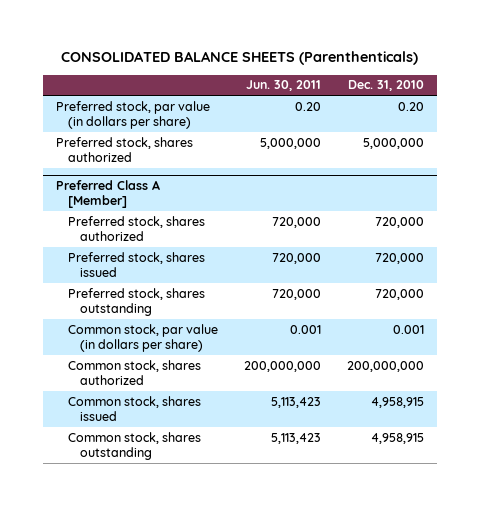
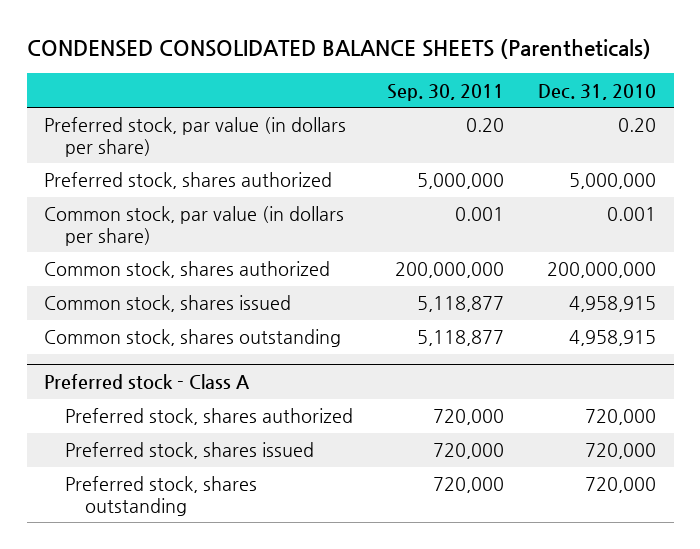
[60,51,418,66] CONSOLIDATED BALANCE SHEETS (Parenthenticals) -> [26,39,651,60] CONDENSED CONSOLIDATED BALANCE SHEETS (Parentheticals)
[245,80,321,92] Jun. 30, 2011 -> none
none -> [386,83,504,101] Sep. 30, 2011
[55,180,160,209] Preferred Class A [Member] -> none
[67,215,205,241] Preferred stock, shares authorized -> none
[67,251,205,277] Preferred stock, shares issued -> none
[67,287,205,316] Preferred stock, shares outstanding -> none
none -> [44,374,251,391] Preferred stock - Class A
none -> [64,408,353,426] Preferred stock, shares authorized
none -> [64,442,314,460] Preferred stock, shares issued
none -> [64,476,257,516] Preferred stock, shares outstanding

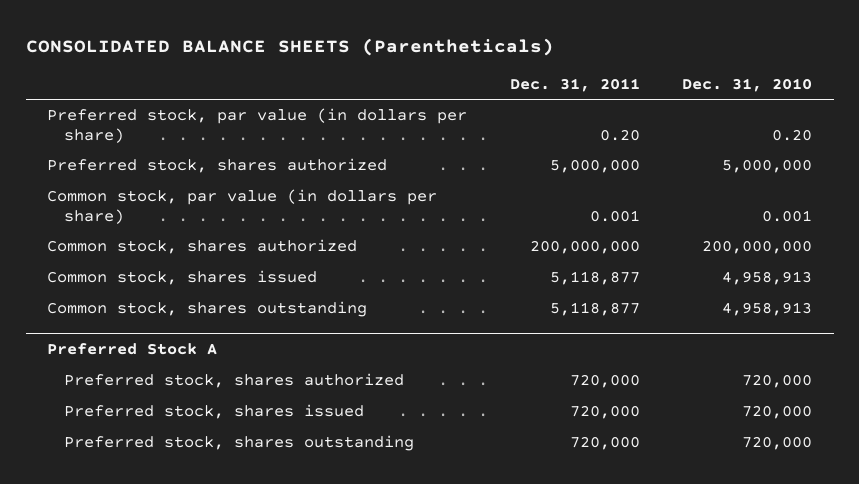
[26,39,651,60] CONDENSED CONSOLIDATED BALANCE SHEETS (Parentheticals) -> [25,37,554,56] CONSOLIDATED BALANCE SHEETS (Parentheticals)
[386,83,504,101] Sep. 30, 2011 -> none
none -> [509,77,640,92] Dec. 31, 2011
[569,296,657,313] 4,958,915 -> [722,271,813,286] 4,958,913
[569,330,657,347] 4,958,915 -> [722,302,813,317] 4,958,913
[44,374,251,391] Preferred stock - Class A -> [46,343,217,356] Preferred Stock A

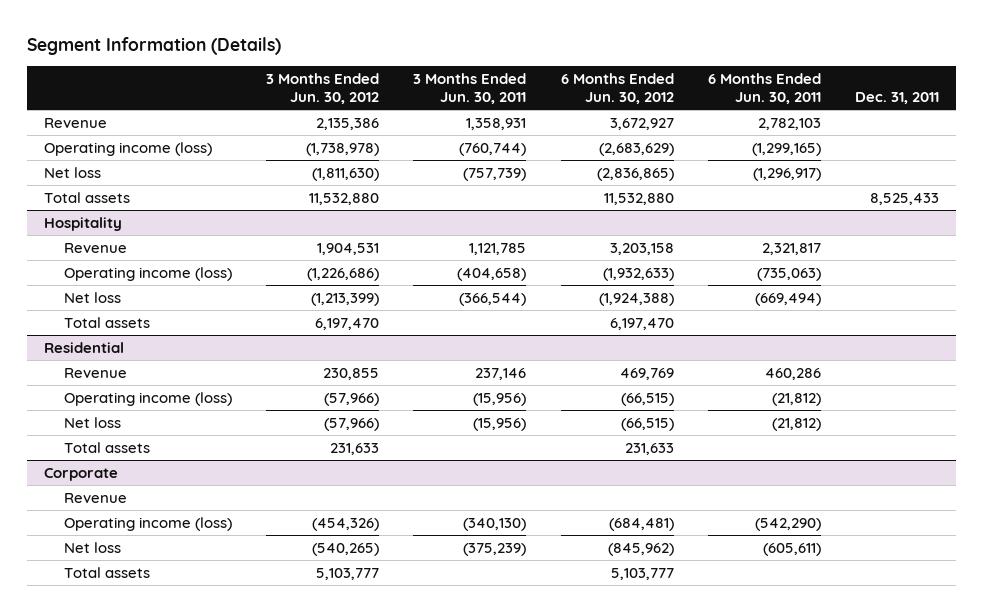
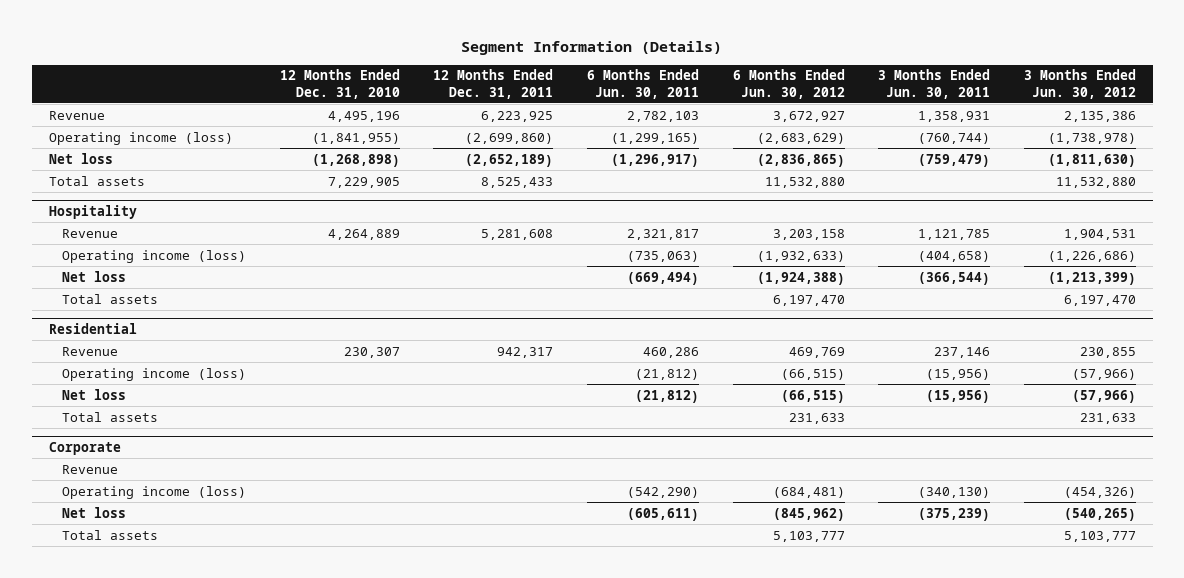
[854,92,939,105] Dec. 31, 2011 -> none
none -> [279,69,400,99] 12 Months Ended Dec. 31, 2010
none -> [433,69,554,99] 12 Months Ended Dec. 31, 2011
[463,167,527,181] (757,739) -> [918,153,991,167] (759,479)

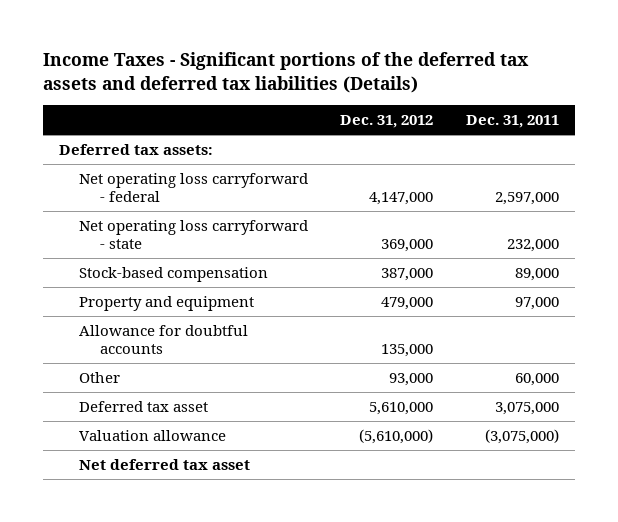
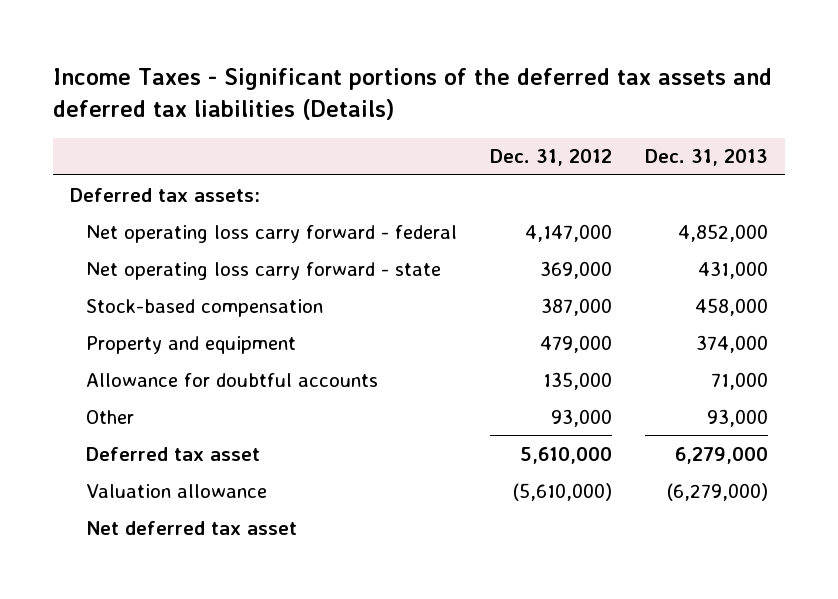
[465,114,559,128] Dec. 31, 2011 -> none
none -> [645,149,769,167] Dec. 31, 2013
[79,173,309,202] Net operating loss carryforward - federal -> [85,224,457,243] Net operating loss carry forward - federal
[79,220,309,249] Net operating loss carryforward - state -> [85,261,441,280] Net operating loss carry forward - state

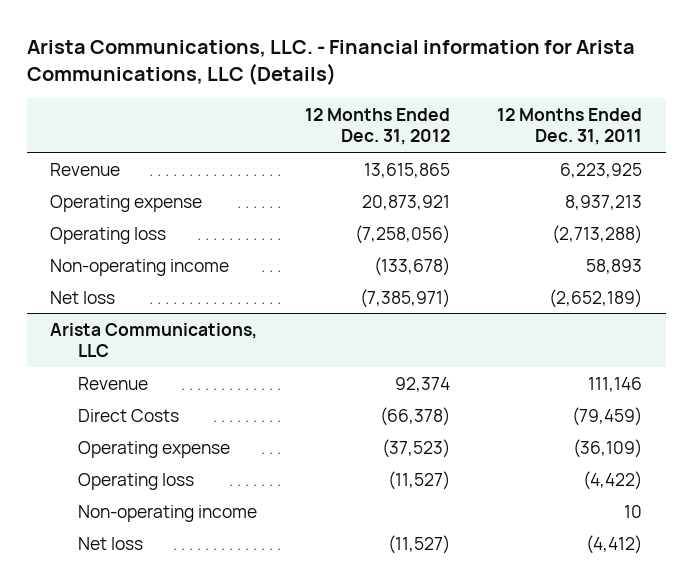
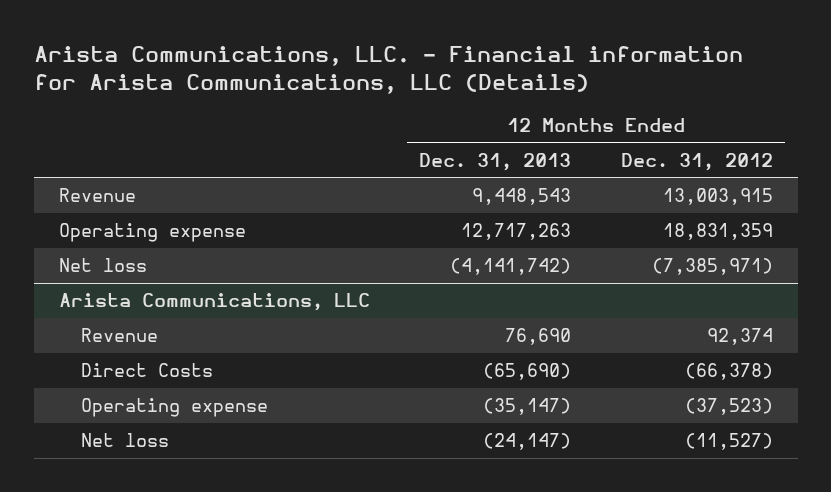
[497,108,643,146] 12 Months Ended Dec. 31, 2011 -> none
none -> [419,153,572,172] Dec. 31, 2013
[50,226,167,244] Operating loss -> none
[50,258,230,276] Non-operating income -> none
[363,162,450,178] 13,615,865 -> [662,188,773,206] 13,003,915
[361,194,450,210] 20,873,921 -> [662,223,773,241] 18,831,359
[77,472,194,490] Operating loss -> none
[77,504,257,522] Non-operating income -> none

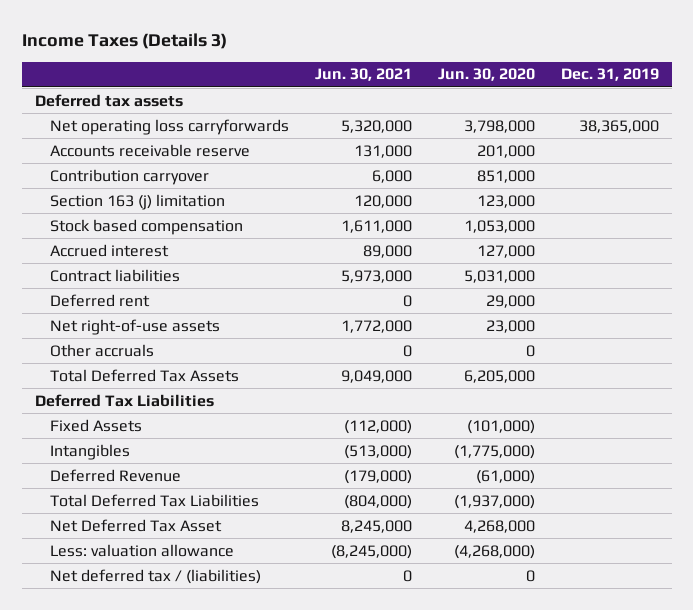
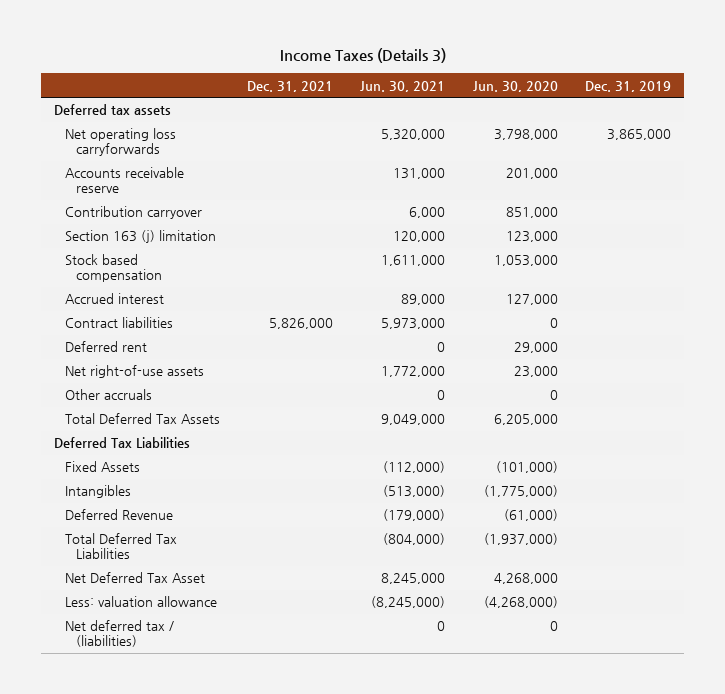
none -> [247,80,334,92] Dec. 31, 2021
[578,119,659,133] 38,365,000 -> [606,129,671,141] 3,865,000
[463,269,535,283] 5,031,000 -> [549,318,558,329] 0

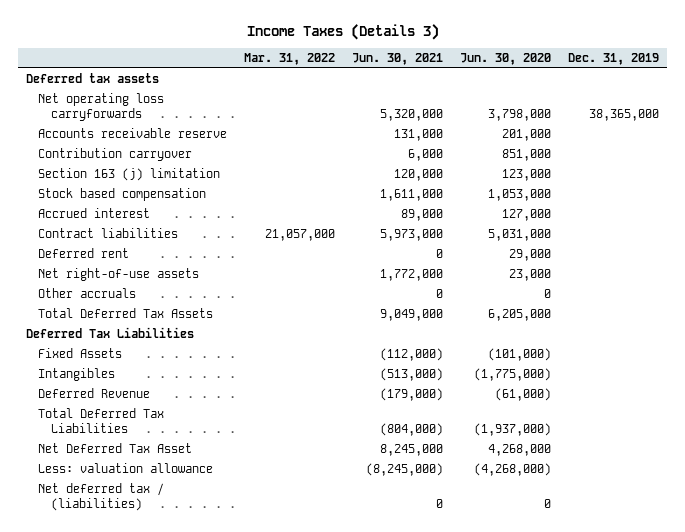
[247,80,334,92] Dec. 31, 2021 -> none
none -> [244,53,336,66] Mar. 31, 2022
[606,129,671,141] 3,865,000 -> [588,108,659,121] 38,365,000
[549,318,558,329] 0 -> [487,229,551,242] 5,031,000

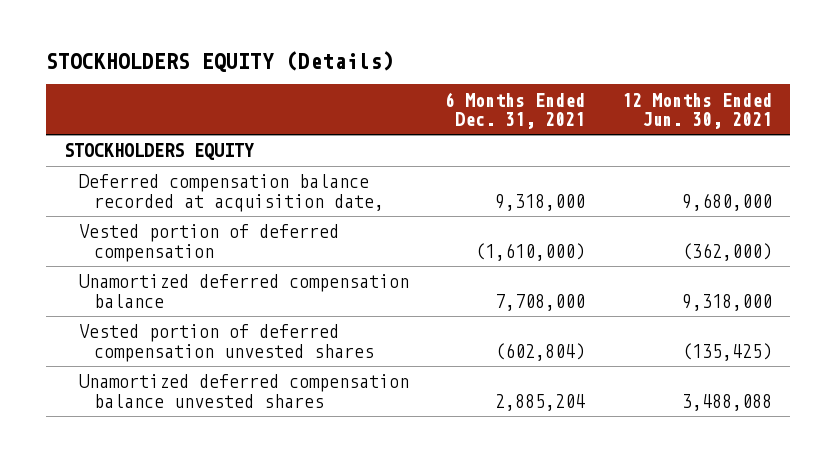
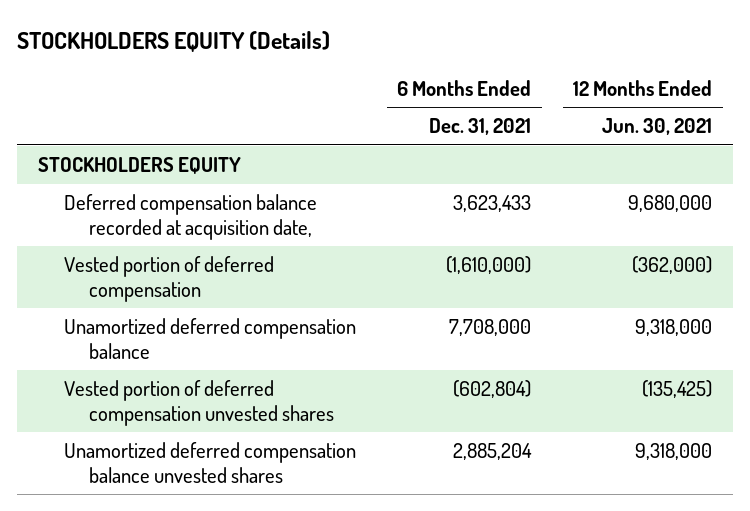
[495,193,586,211] 9,318,000 -> [453,195,532,213] 3,623,433
[681,393,772,411] 3,488,088 -> [635,443,713,461] 9,318,000

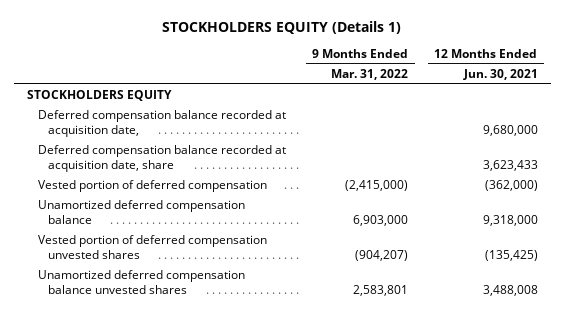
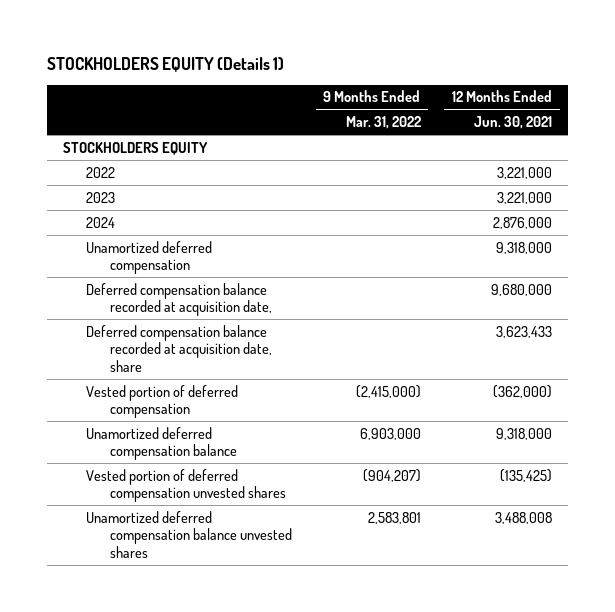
none -> [86,166,116,178] 2022
none -> [86,191,116,203] 2023
none -> [86,216,116,228] 2024
none -> [86,240,213,275] Unamortized deferred compensation

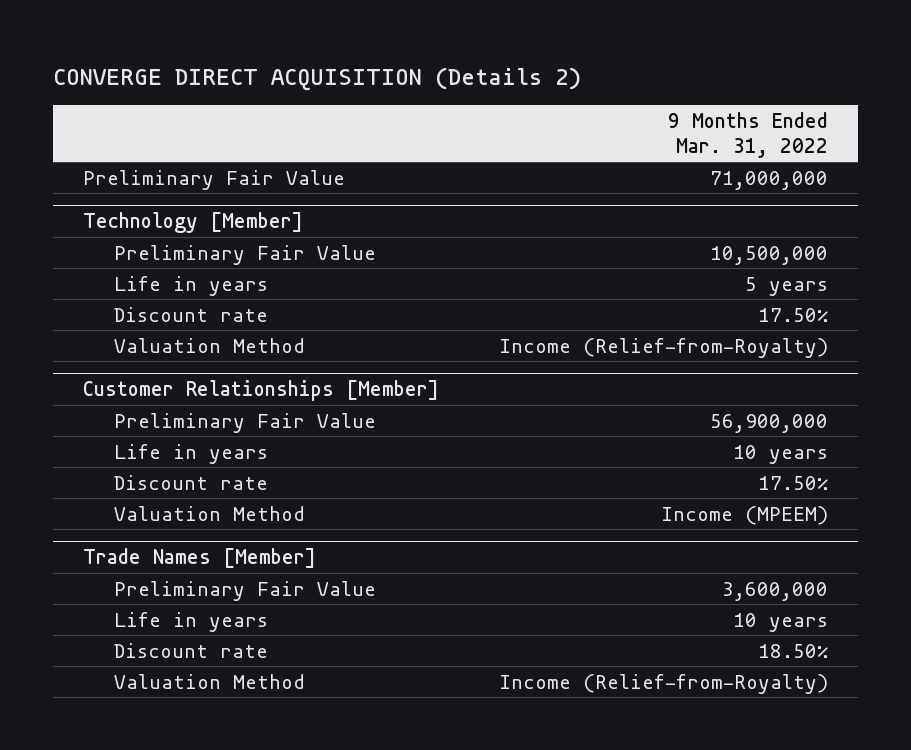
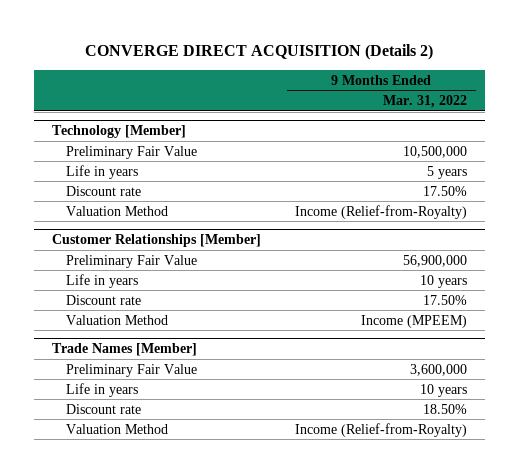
[82,169,345,190] Preliminary Fair Value -> none

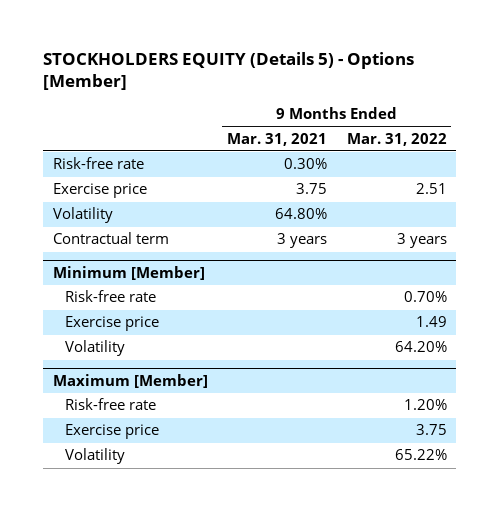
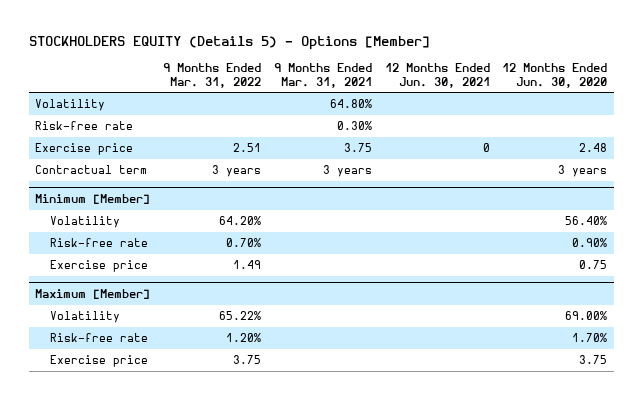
none -> [384,63,490,88] 12 Months Ended Jun. 30, 2021
none -> [502,63,608,88] 12 Months Ended Jun. 30, 2020
[52,207,113,224] Volatility -> [35,99,106,112] Volatility
[64,340,125,357] Volatility -> [50,216,121,229] Volatility
[64,448,125,465] Volatility -> [50,311,121,324] Volatility

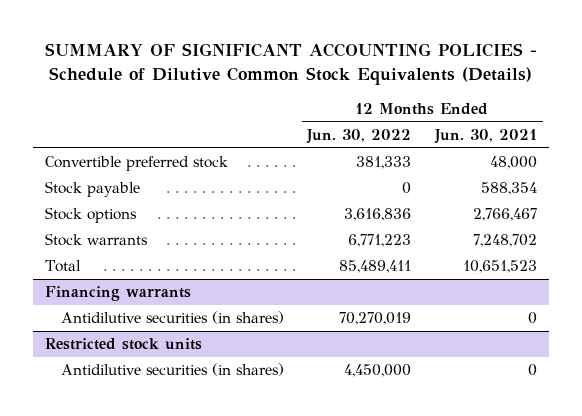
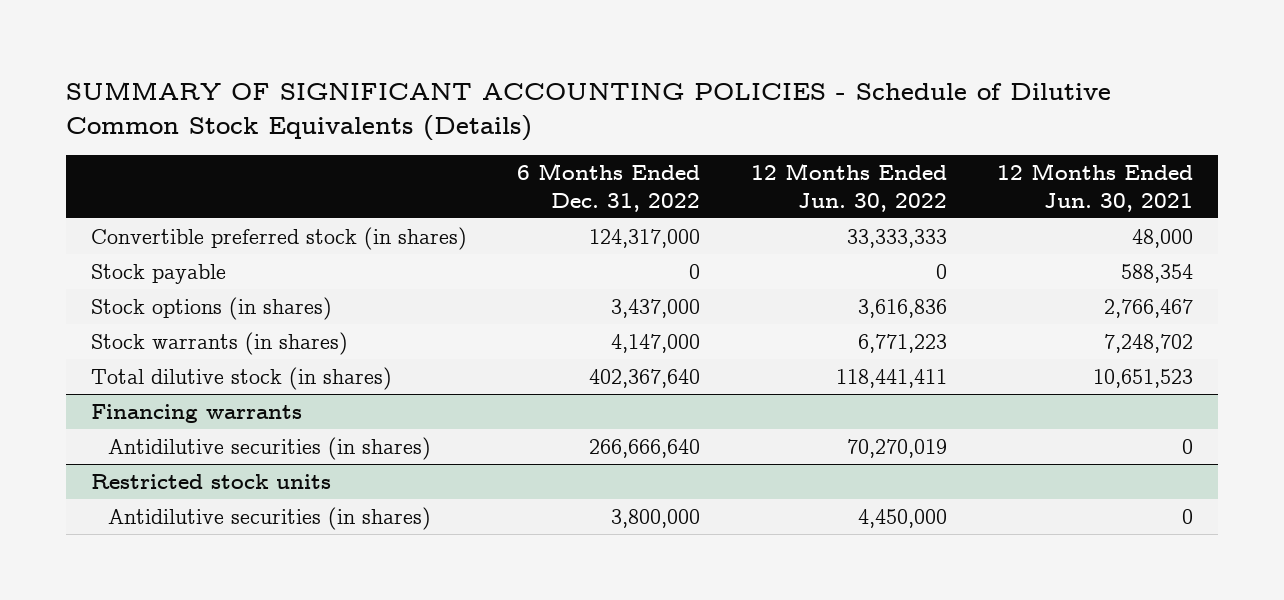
none -> [517,163,701,212] 6 Months Ended Dec. 31, 2022
[44,156,228,172] Convertible preferred stock -> [91,226,468,250] Convertible preferred stock (in shares)
[356,156,412,170] 381,333 -> [846,228,947,248] 33,333,333
[44,207,137,224] Stock options -> [91,296,333,320] Stock options (in shares)
[44,233,148,247] Stock warrants -> [91,331,349,355] Stock warrants (in shares)
[44,260,81,273] Total -> [91,366,393,390] Total dilutive stock (in shares)
[339,260,412,274] 85,489,411 -> [835,368,947,388] 118,441,411

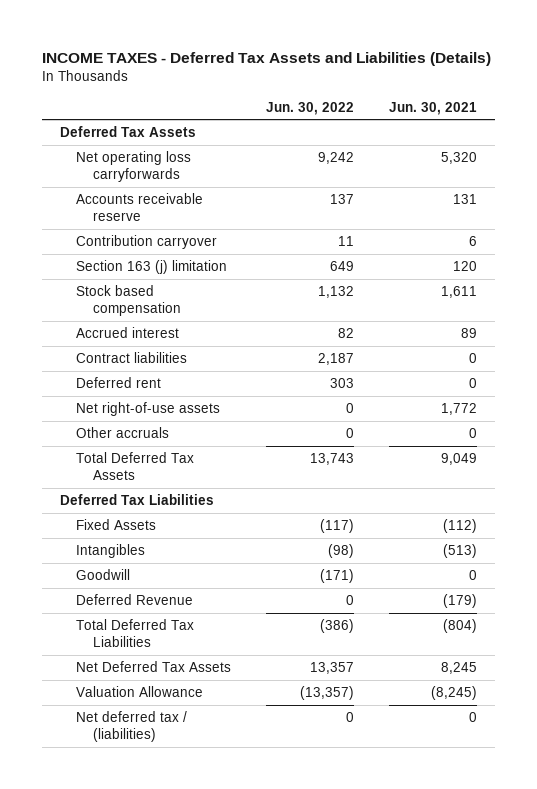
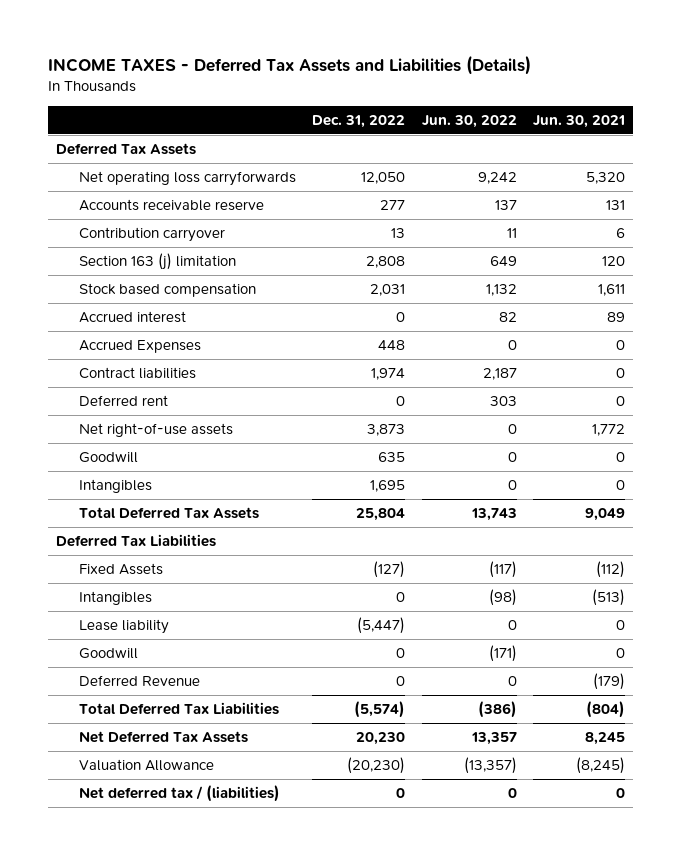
none -> [312,114,406,128] Dec. 31, 2022
none -> [78,339,201,353] Accrued Expenses
none -> [78,451,138,463] Goodwill
[76,426,170,438] Other accruals -> [78,478,152,493] Intangibles
none -> [78,618,169,634] Lease liability

